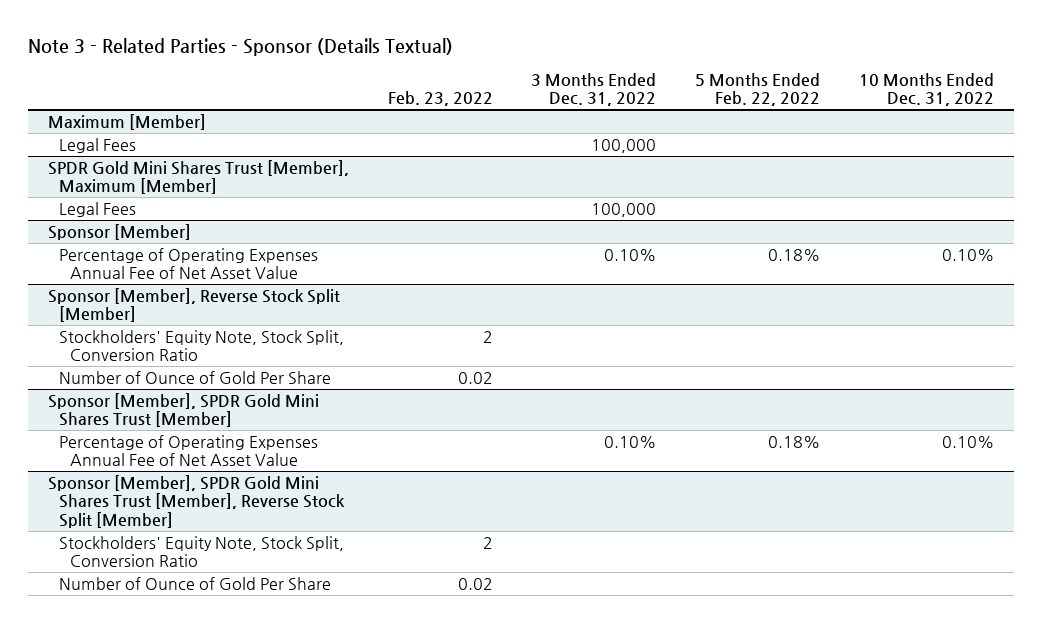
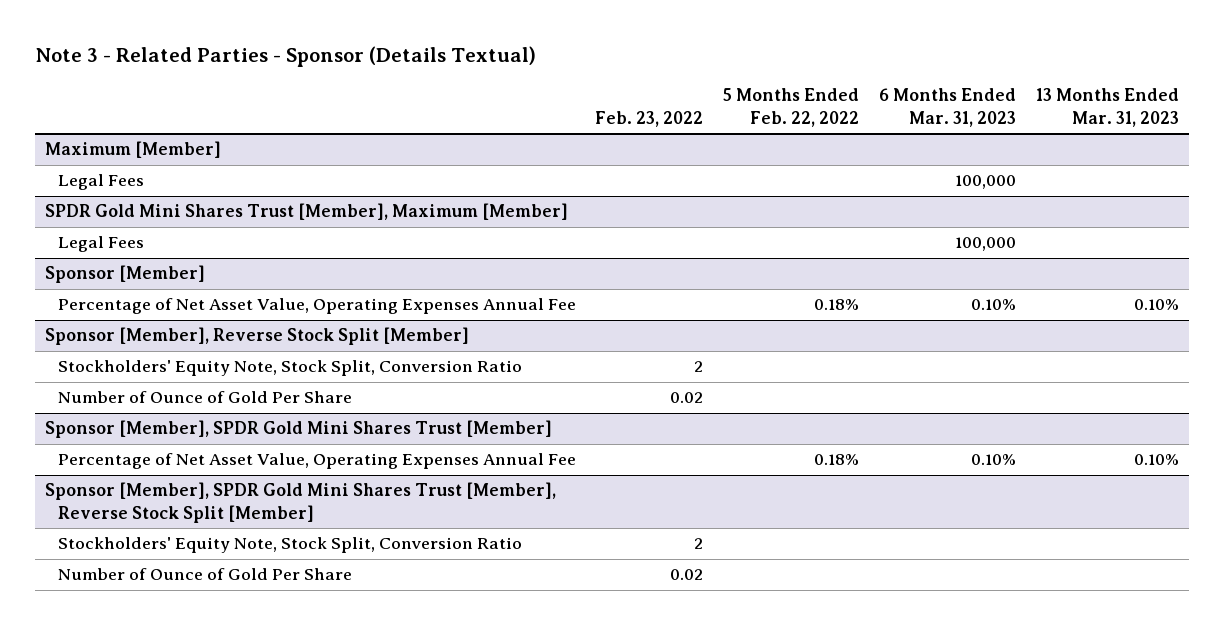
[531,72,657,107] 3 Months Ended Dec. 31, 2022 -> none
[859,72,995,107] 10 Months Ended Dec. 31, 2022 -> none
none -> [879,88,1017,128] 6 Months Ended Mar. 31, 2023
none -> [1035,88,1179,128] 13 Months Ended Mar. 31, 2023
[59,247,319,280] Percentage of Operating Expenses Annual Fee of Net Asset Value -> [57,298,576,315] Percentage of Net Asset Value, Operating Expenses Annual Fee
[59,434,319,467] Percentage of Operating Expenses Annual Fee of Net Asset Value -> [57,453,576,470] Percentage of Net Asset Value, Operating Expenses Annual Fee

